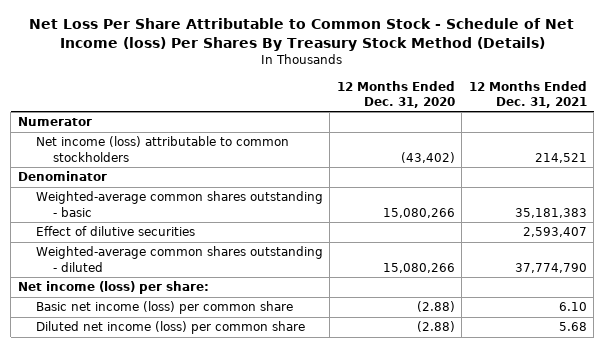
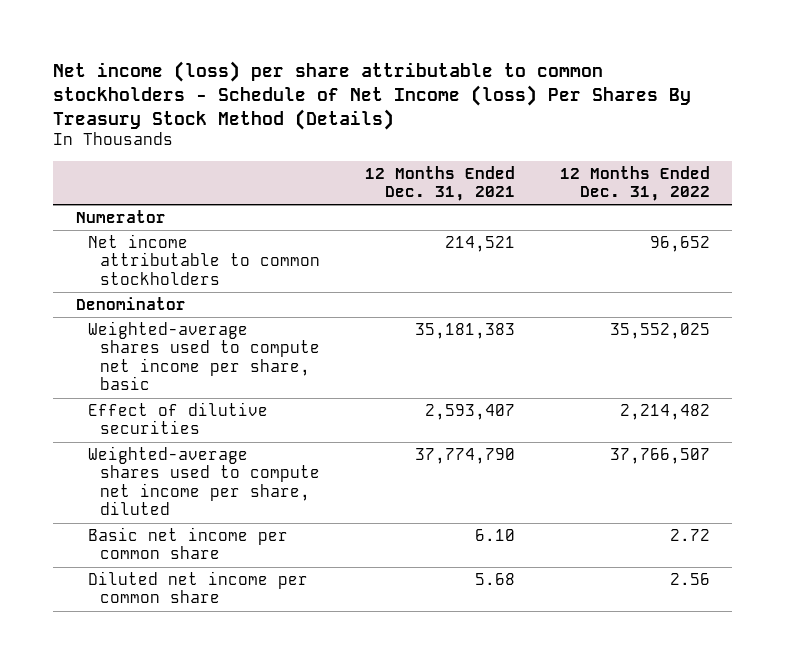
[29,18,575,51] Net Loss Per Share Attributable to Common Stock - Schedule of Net Income (loss) Per Shares By Treasury Stock Method (Details) -> [53,60,692,130] Net income (loss) per share attributable to common stockholders - Schedule of Net Income (loss) Per Shares By Treasury Stock Method (Details)
[336,80,455,108] 12 Months Ended Dec. 31, 2020 -> none
none -> [559,165,710,202] 12 Months Ended Dec. 31, 2022
[35,136,289,162] Net income (loss) attributable to common stockholders -> [87,233,320,285] Net income attributable to common stockholders
[35,191,323,217] Weighted-average common shares outstanding - basic -> [87,320,320,391] Weighted-average shares used to compute net income per share, basic
[17,281,209,295] Net income (loss) per share: -> none
[35,246,323,272] Weighted-average common shares outstanding - diluted -> [87,445,320,516] Weighted-average shares used to compute net income per share, diluted
[35,301,293,315] Basic net income (loss) per common share -> [87,526,288,560] Basic net income per common share
[35,321,305,335] Diluted net income (loss) per common share -> [87,570,308,604] Diluted net income per common share

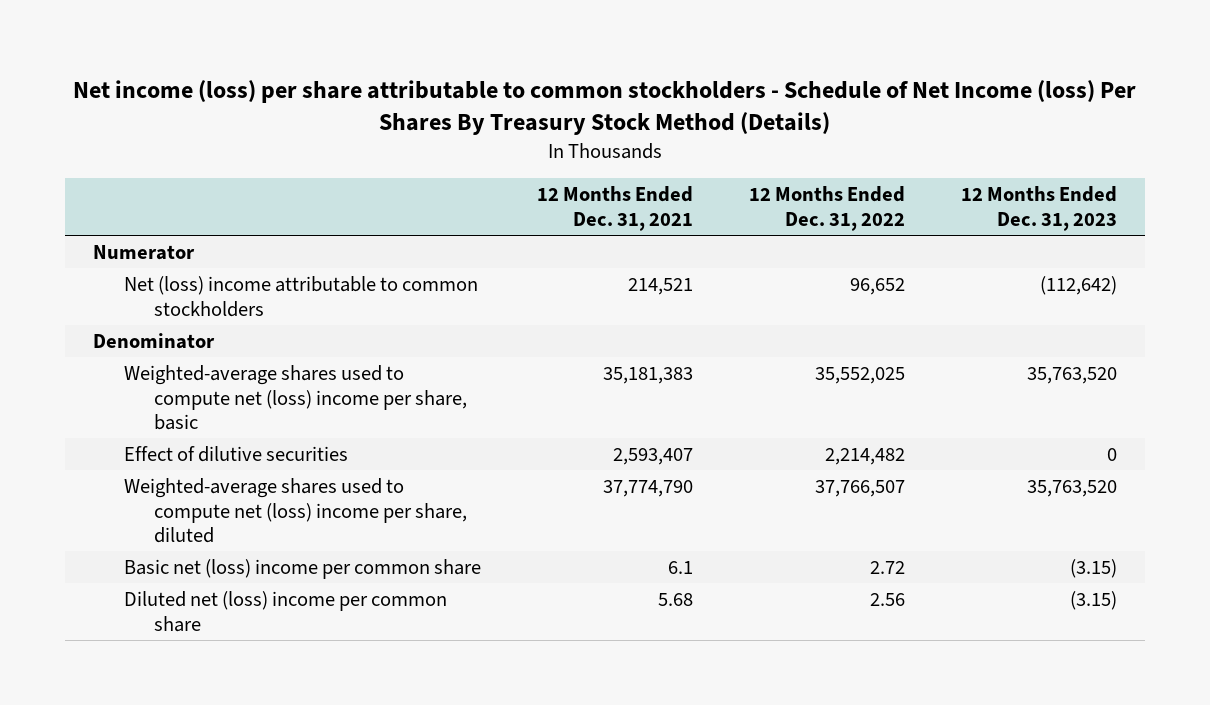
none -> [960,186,1117,232] 12 Months Ended Dec. 31, 2023
[87,233,320,285] Net income attributable to common stockholders -> [123,275,478,317] Net (loss) income attributable to common stockholders
[87,320,320,391] Weighted-average shares used to compute net income per share, basic -> [123,364,467,431] Weighted-average shares used to compute net (loss) income per share, basic
[87,445,320,516] Weighted-average shares used to compute net income per share, diluted -> [123,477,467,544] Weighted-average shares used to compute net (loss) income per share, diluted
[87,526,288,560] Basic net income per common share -> [123,558,481,579] Basic net (loss) income per common share
[474,528,515,541] 6.10 -> [667,560,693,574] 6.1
[87,570,308,604] Diluted net income per common share -> [123,590,447,632] Diluted net (loss) income per common share

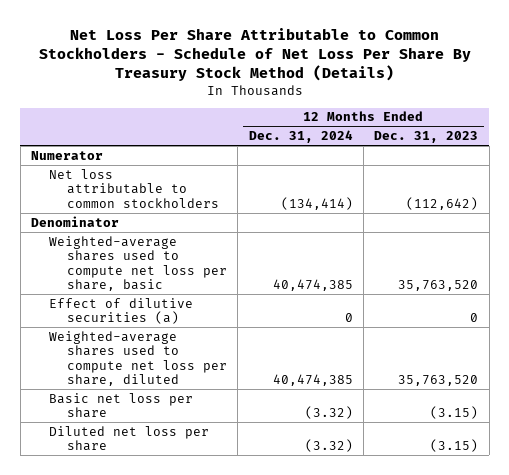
[73,79,1137,135] Net income (loss) per share attributable to common stockholders - Schedule of Net Income (loss) Per Shares By Treasury Stock Method (Details) -> [38,27,471,82] Net Loss Per Share Attributable to Common Stockholders - Schedule of Net Loss Per Share By Treasury Stock Method (Details)
[536,186,693,232] 12 Months Ended Dec. 31, 2021 -> none
[748,186,905,232] 12 Months Ended Dec. 31, 2022 -> none
none -> [248,130,353,144] Dec. 31, 2024
[123,275,478,317] Net (loss) income attributable to common stockholders -> [49,168,219,208] Net loss attributable to common stockholders
[123,364,467,431] Weighted-average shares used to compute net (loss) income per share, basic -> [49,235,227,292] Weighted-average shares used to compute net loss per share, basic
[123,445,348,462] Effect of dilutive securities -> [49,297,194,325] Effect of dilutive securities (a)
[123,477,467,544] Weighted-average shares used to compute net (loss) income per share, diluted -> [49,330,227,387] Weighted-average shares used to compute net loss per share, diluted
[123,558,481,579] Basic net (loss) income per common share -> [49,392,194,419] Basic net loss per share
[123,590,447,632] Diluted net (loss) income per common share -> [49,425,210,452] Diluted net loss per share

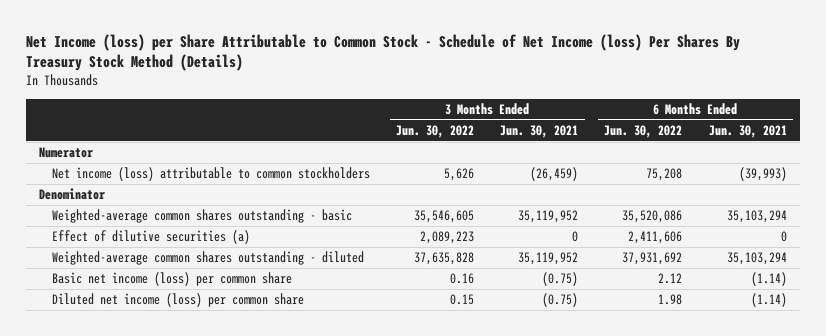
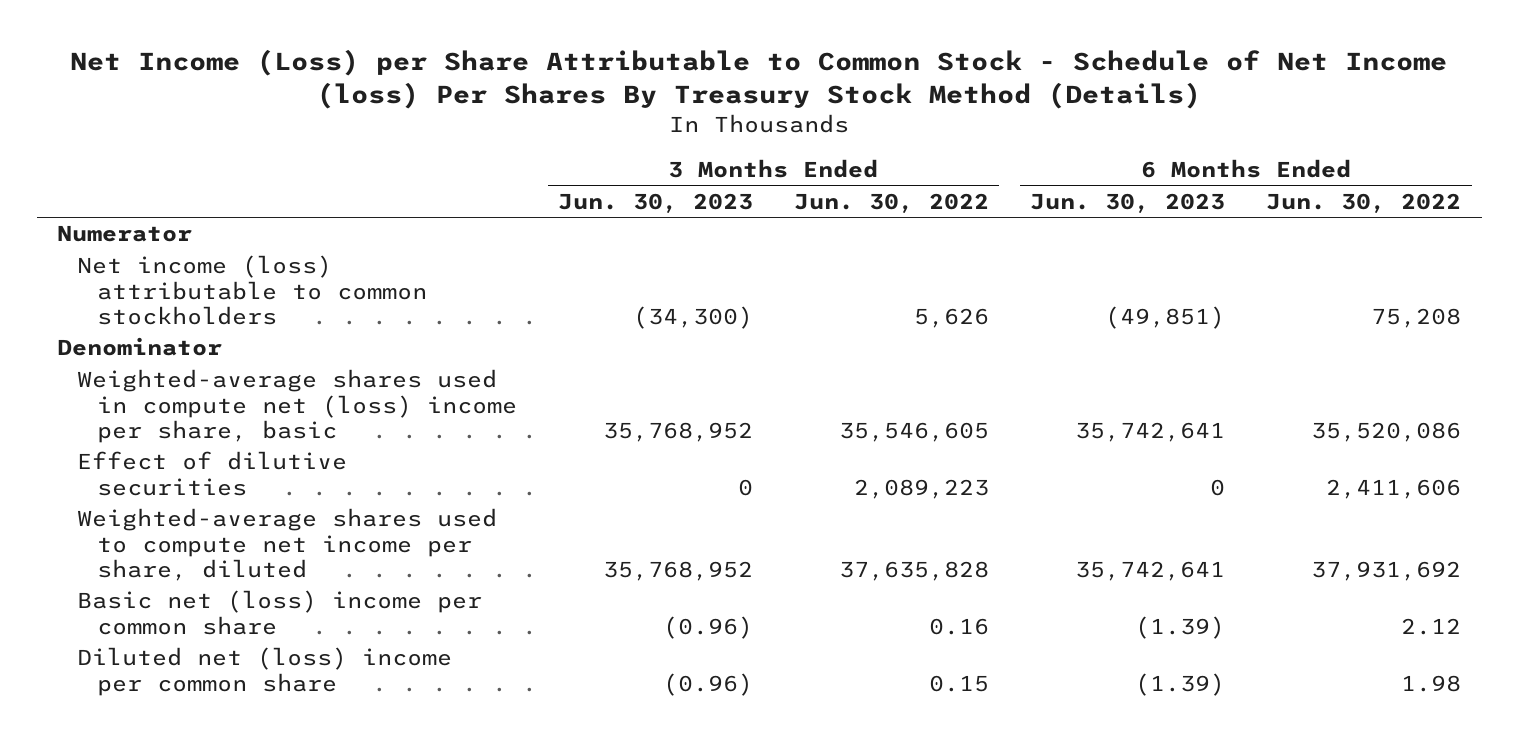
[26,33,741,72] Net Income (loss) per Share Attributable to Common Stock - Schedule of Net Income (loss) Per Shares By Treasury Stock Method (Details) -> [70,48,1448,110] Net Income (Loss) per Share Attributable to Common Stock - Schedule of Net Income (loss) Per Shares By Treasury Stock Method (Details)
[500,124,579,138] Jun. 30, 2021 -> none
[708,124,787,138] Jun. 30, 2021 -> none
none -> [557,192,753,213] Jun. 30, 2023
none -> [1030,192,1226,213] Jun. 30, 2023
[51,209,352,224] Weighted-average common shares outstanding - basic -> [76,369,517,443] Weighted-average shares used in compute net (loss) income per share, basic
[51,230,250,245] Effect of dilutive securities (a) -> [76,451,347,496] Effect of dilutive securities
[51,251,364,266] Weighted-average common shares outstanding - diluted -> [76,508,497,581] Weighted-average shares used to compute net income per share, diluted
[51,272,292,287] Basic net income (loss) per common share -> [76,590,482,635] Basic net (loss) income per common share
[51,293,304,308] Diluted net income (loss) per common share -> [76,647,452,696] Diluted net (loss) income per common share

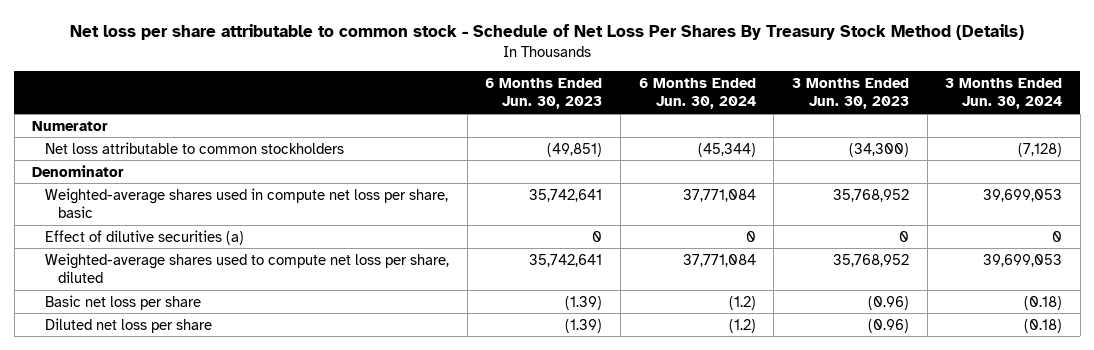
[70,48,1448,110] Net Income (Loss) per Share Attributable to Common Stock - Schedule of Net Income (loss) Per Shares By Treasury Stock Method (Details) -> [70,23,1025,40] Net loss per share attributable to common stock - Schedule of Net Loss Per Shares By Treasury Stock Method (Details)
[793,192,989,213] Jun. 30, 2022 -> none
[1266,192,1462,213] Jun. 30, 2022 -> none
none -> [638,77,756,110] 6 Months Ended Jun. 30, 2024
none -> [945,77,1063,110] 3 Months Ended Jun. 30, 2024
[76,255,427,325] Net income (loss) attributable to common stockholders -> [45,141,345,154] Net loss attributable to common stockholders
[76,369,517,443] Weighted-average shares used in compute net (loss) income per share, basic -> [45,187,449,219] Weighted-average shares used in compute net loss per share, basic
[76,451,347,496] Effect of dilutive securities -> [45,229,245,245] Effect of dilutive securities (a)
[76,508,497,581] Weighted-average shares used to compute net income per share, diluted -> [45,252,450,284] Weighted-average shares used to compute net loss per share, diluted
[76,590,482,635] Basic net (loss) income per common share -> [45,294,202,310] Basic net loss per share
[76,647,452,696] Diluted net (loss) income per common share -> [45,317,213,333] Diluted net loss per share

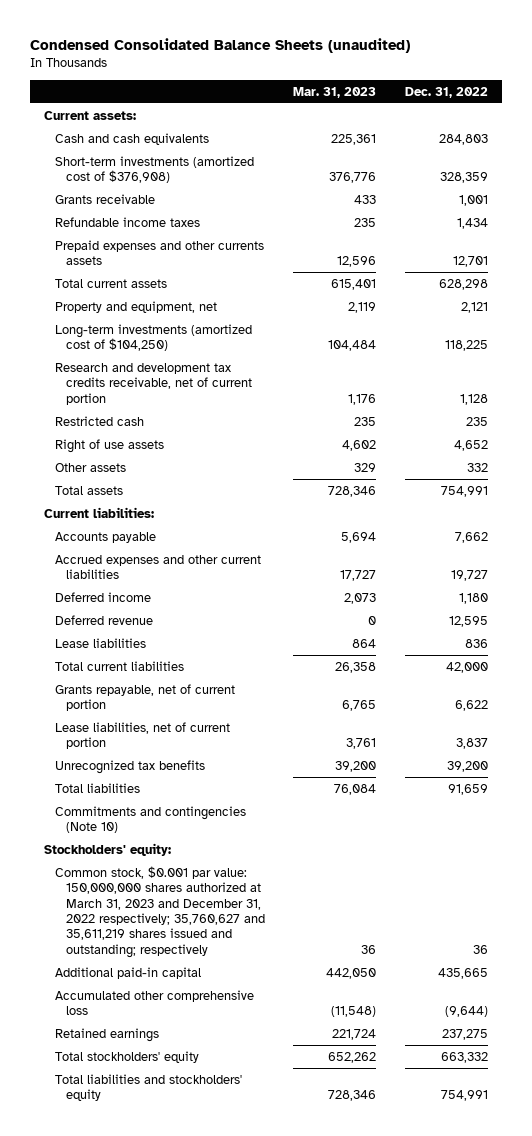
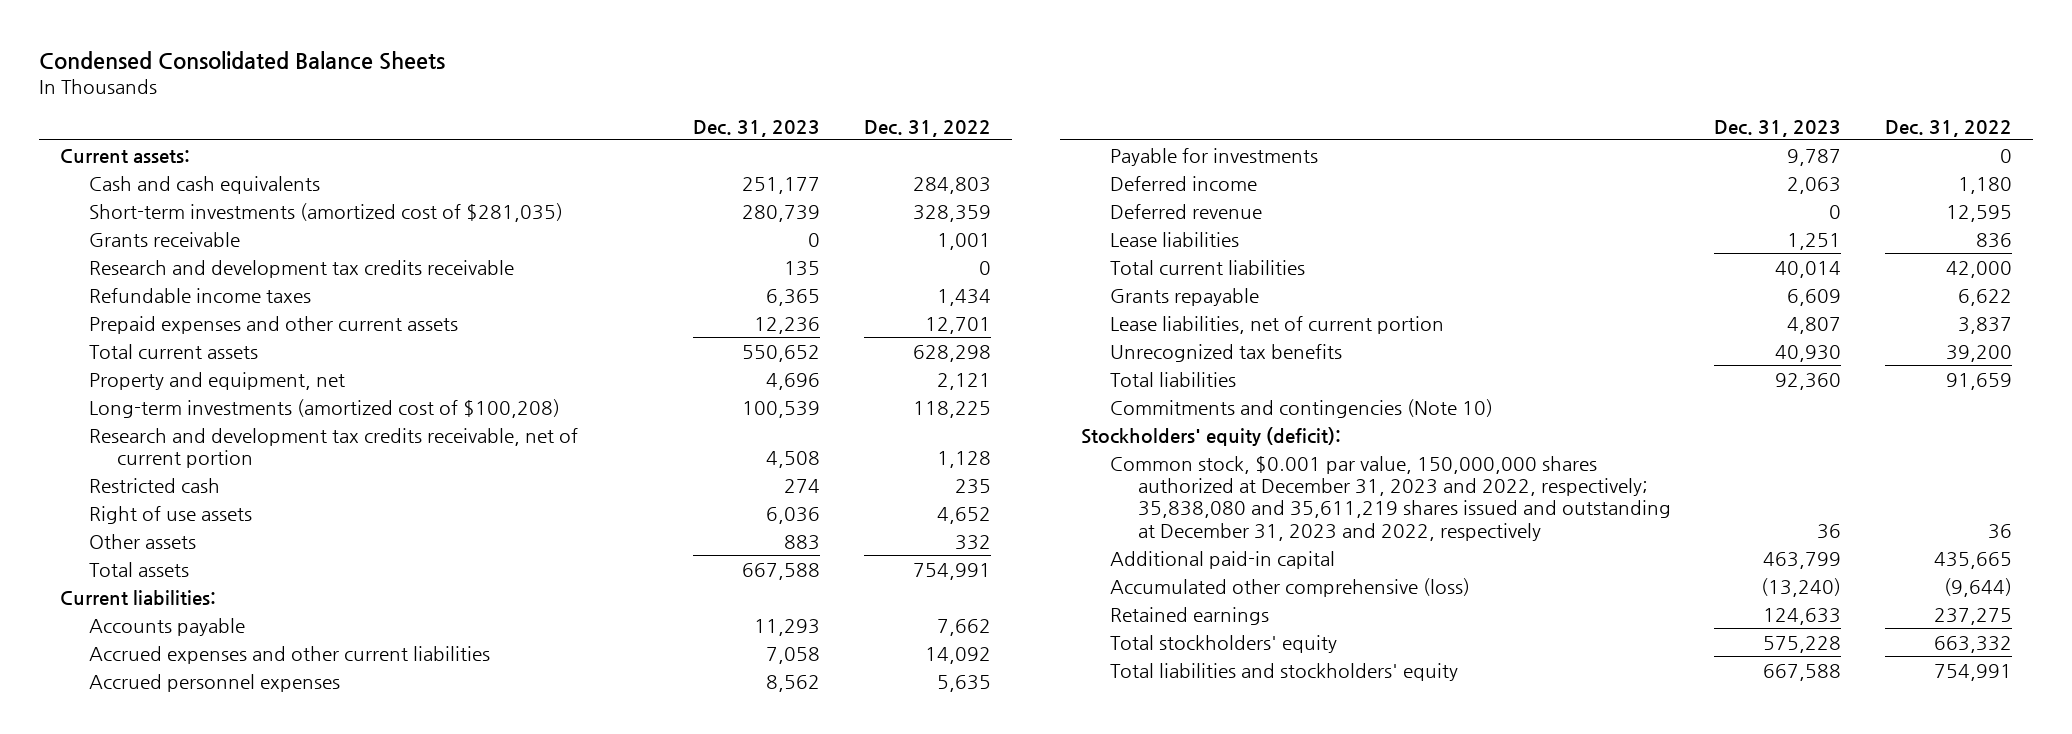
[29,37,410,53] Condensed Consolidated Balance Sheets (unaudited) -> [38,50,445,70] Condensed Consolidated Balance Sheets
[293,86,377,98] Mar. 31, 2023 -> none
none -> [693,119,821,137] Dec. 31, 2023
[55,155,255,184] Short-term investments (amortized cost of $376,908) -> [88,202,563,222] Short-term investments (amortized cost of $281,035)
none -> [88,259,514,278] Research and development tax credits receivable
[55,239,265,266] Prepaid expenses and other currents assets -> [88,315,458,334] Prepaid expenses and other current assets
[55,323,253,352] Long-term investments (amortized cost of $104,250) -> [88,398,560,418] Long-term investments (amortized cost of $100,208)
[450,570,488,582] 19,727 -> [924,646,991,664] 14,092
none -> [88,673,340,692] Accrued personnel expenses
none -> [1109,147,1318,166] Payable for investments
[55,683,236,712] Grants repayable, net of current portion -> [1109,287,1259,306] Grants repayable
[44,842,172,856] Stockholders' equity: -> [1081,426,1342,446] Stockholders' equity (deficit):
[55,865,265,958] Common stock, $0.001 par value: 150,000,000 shares authorized at March 31, 2023 and December 31, 2022 respectively; 35,760,627 and 35,611,219 shares issued and outstanding; respectively -> [1109,455,1671,541] Common stock, $0.001 par value, 150,000,000 shares authorized at December 31, 2023 and 2022, respectively; 35,838,080 and 35,611,219 shares issued and outstanding at December 31, 2023 and 2022, respectively
[55,989,255,1016] Accumulated other comprehensive loss -> [1109,577,1470,597] Accumulated other comprehensive (loss)

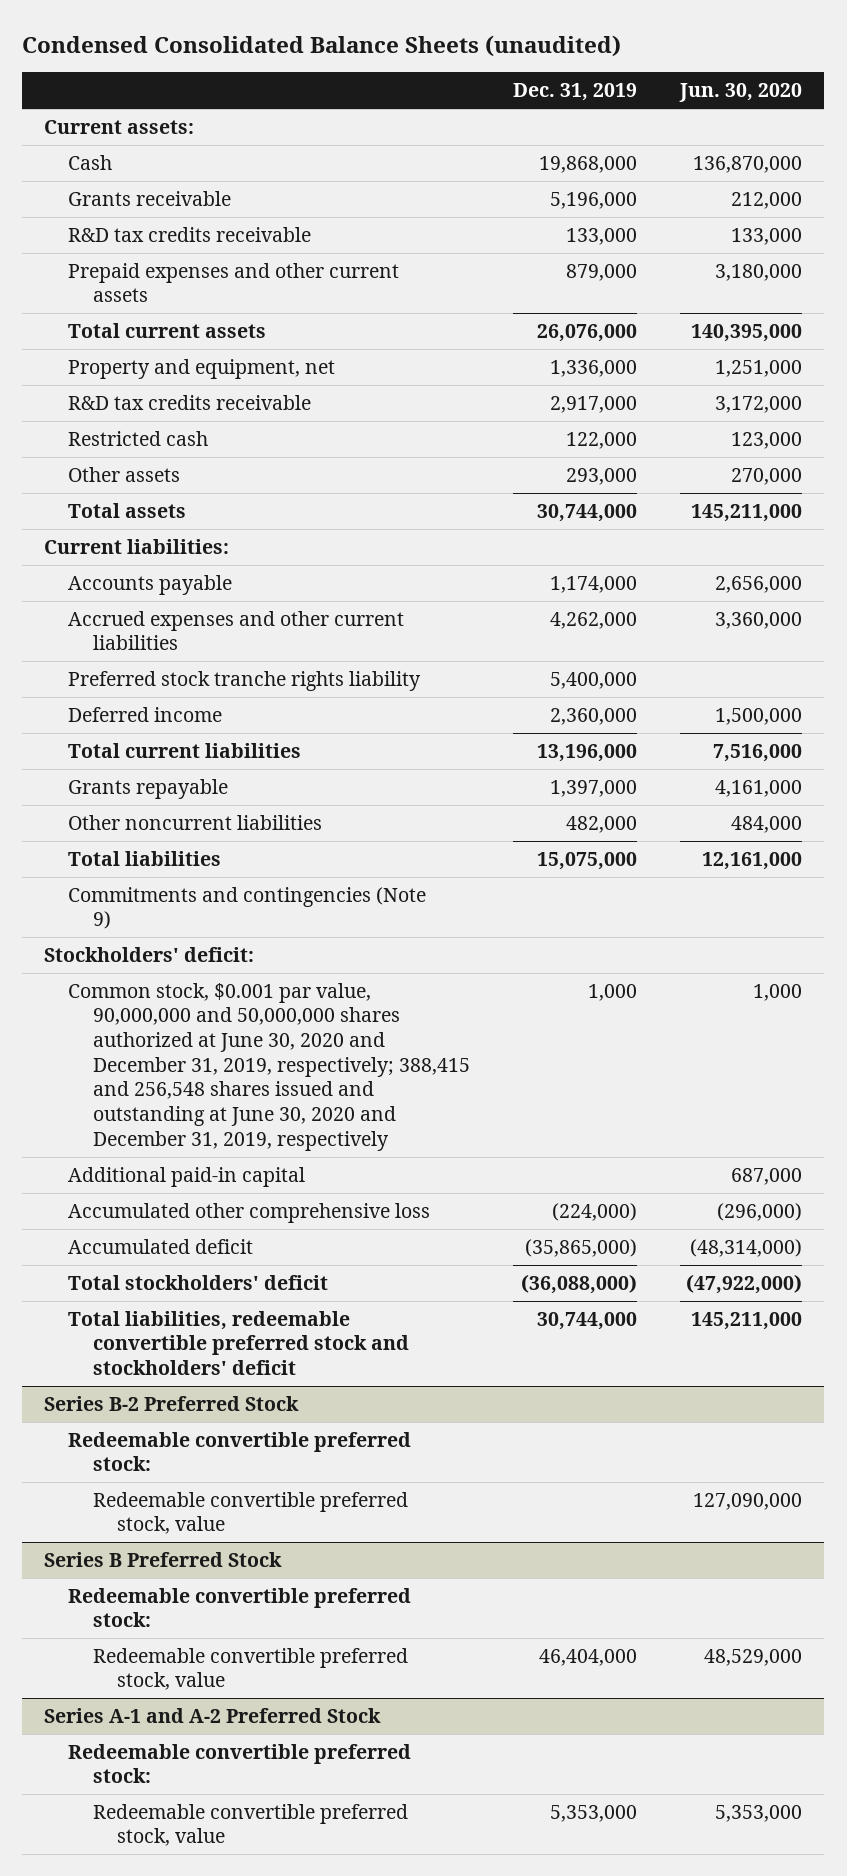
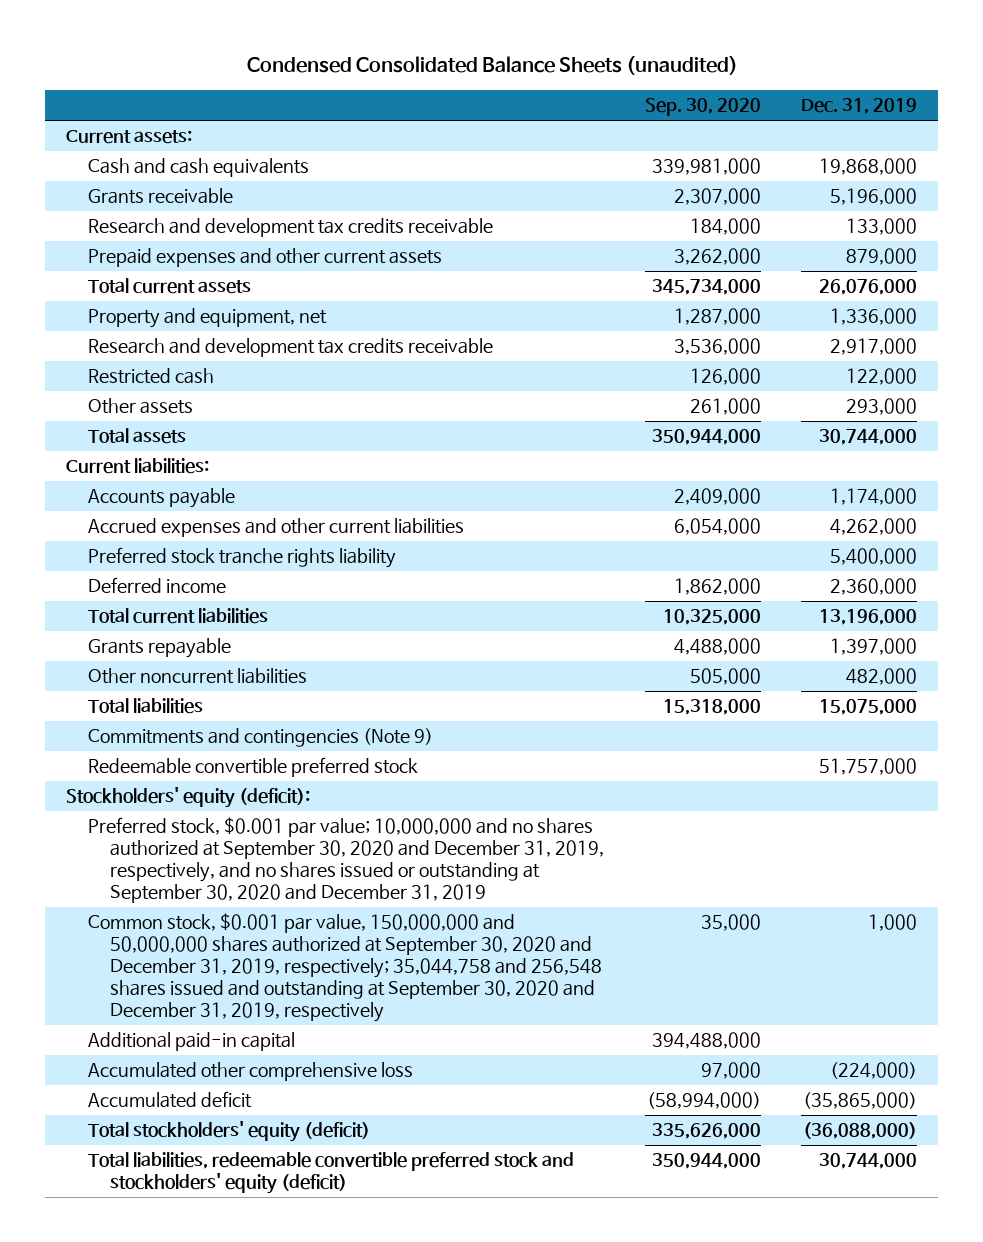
[679,83,803,103] Jun. 30, 2020 -> none
none -> [644,98,761,117] Sep. 30, 2020
[68,154,113,170] Cash -> [87,158,309,178] Cash and cash equivalents
[68,226,312,242] R&D tax credits receivable -> [87,218,493,238] Research and development tax credits receivable
[68,394,312,410] R&D tax credits receivable -> [87,338,493,358] Research and development tax credits receivable
none -> [87,757,418,778] Redeemable convertible preferred stock
[44,946,255,962] Stockholders' deficit: -> [65,787,310,809] Stockholders' equity (deficit):
none -> [87,817,604,904] Preferred stock, $0.001 par value; 10,000,000 and no shares authorized at September 30, 2020 and December 31, 2019, respectively, and no shares issued or outstanding at September 30, 2020 and December 31, 2019
[68,982,470,1151] Common stock, $0.001 par value, 90,000,000 and 50,000,000 shares authorized at June 30, 2020 and December 31, 2019, respectively; 388,415 and 256,548 shares issued and outstanding at June 30, 2020 and December 31, 2019, respectively -> [87,913,602,1023] Common stock, $0.001 par value, 150,000,000 and 50,000,000 shares authorized at September 30, 2020 and December 31, 2019, respectively; 35,044,758 and 256,548 shares issued and outstanding at September 30, 2020 and December 31, 2019, respectively
[44,1395,300,1411] Series B-2 Preferred Stock -> none
[68,1431,412,1472] Redeemable convertible preferred stock: -> none
[92,1491,408,1535] Redeemable convertible preferred stock, value -> none
[44,1551,283,1567] Series B Preferred Stock -> none
[68,1587,412,1628] Redeemable convertible preferred stock: -> none
[92,1647,408,1691] Redeemable convertible preferred stock, value -> none
[44,1707,382,1723] Series A-1 and A-2 Preferred Stock -> none
[68,1743,412,1784] Redeemable convertible preferred stock: -> none
[92,1803,408,1847] Redeemable convertible preferred stock, value -> none
[68,1274,329,1290] Total stockholders' deficit -> [87,1121,370,1143] Total stockholders' equity (deficit)
[68,1310,409,1376] Total liabilities, redeemable convertible preferred stock and stockholders' deficit -> [87,1152,574,1195] Total liabilities, redeemable convertible preferred stock and stockholders' equity (deficit)

